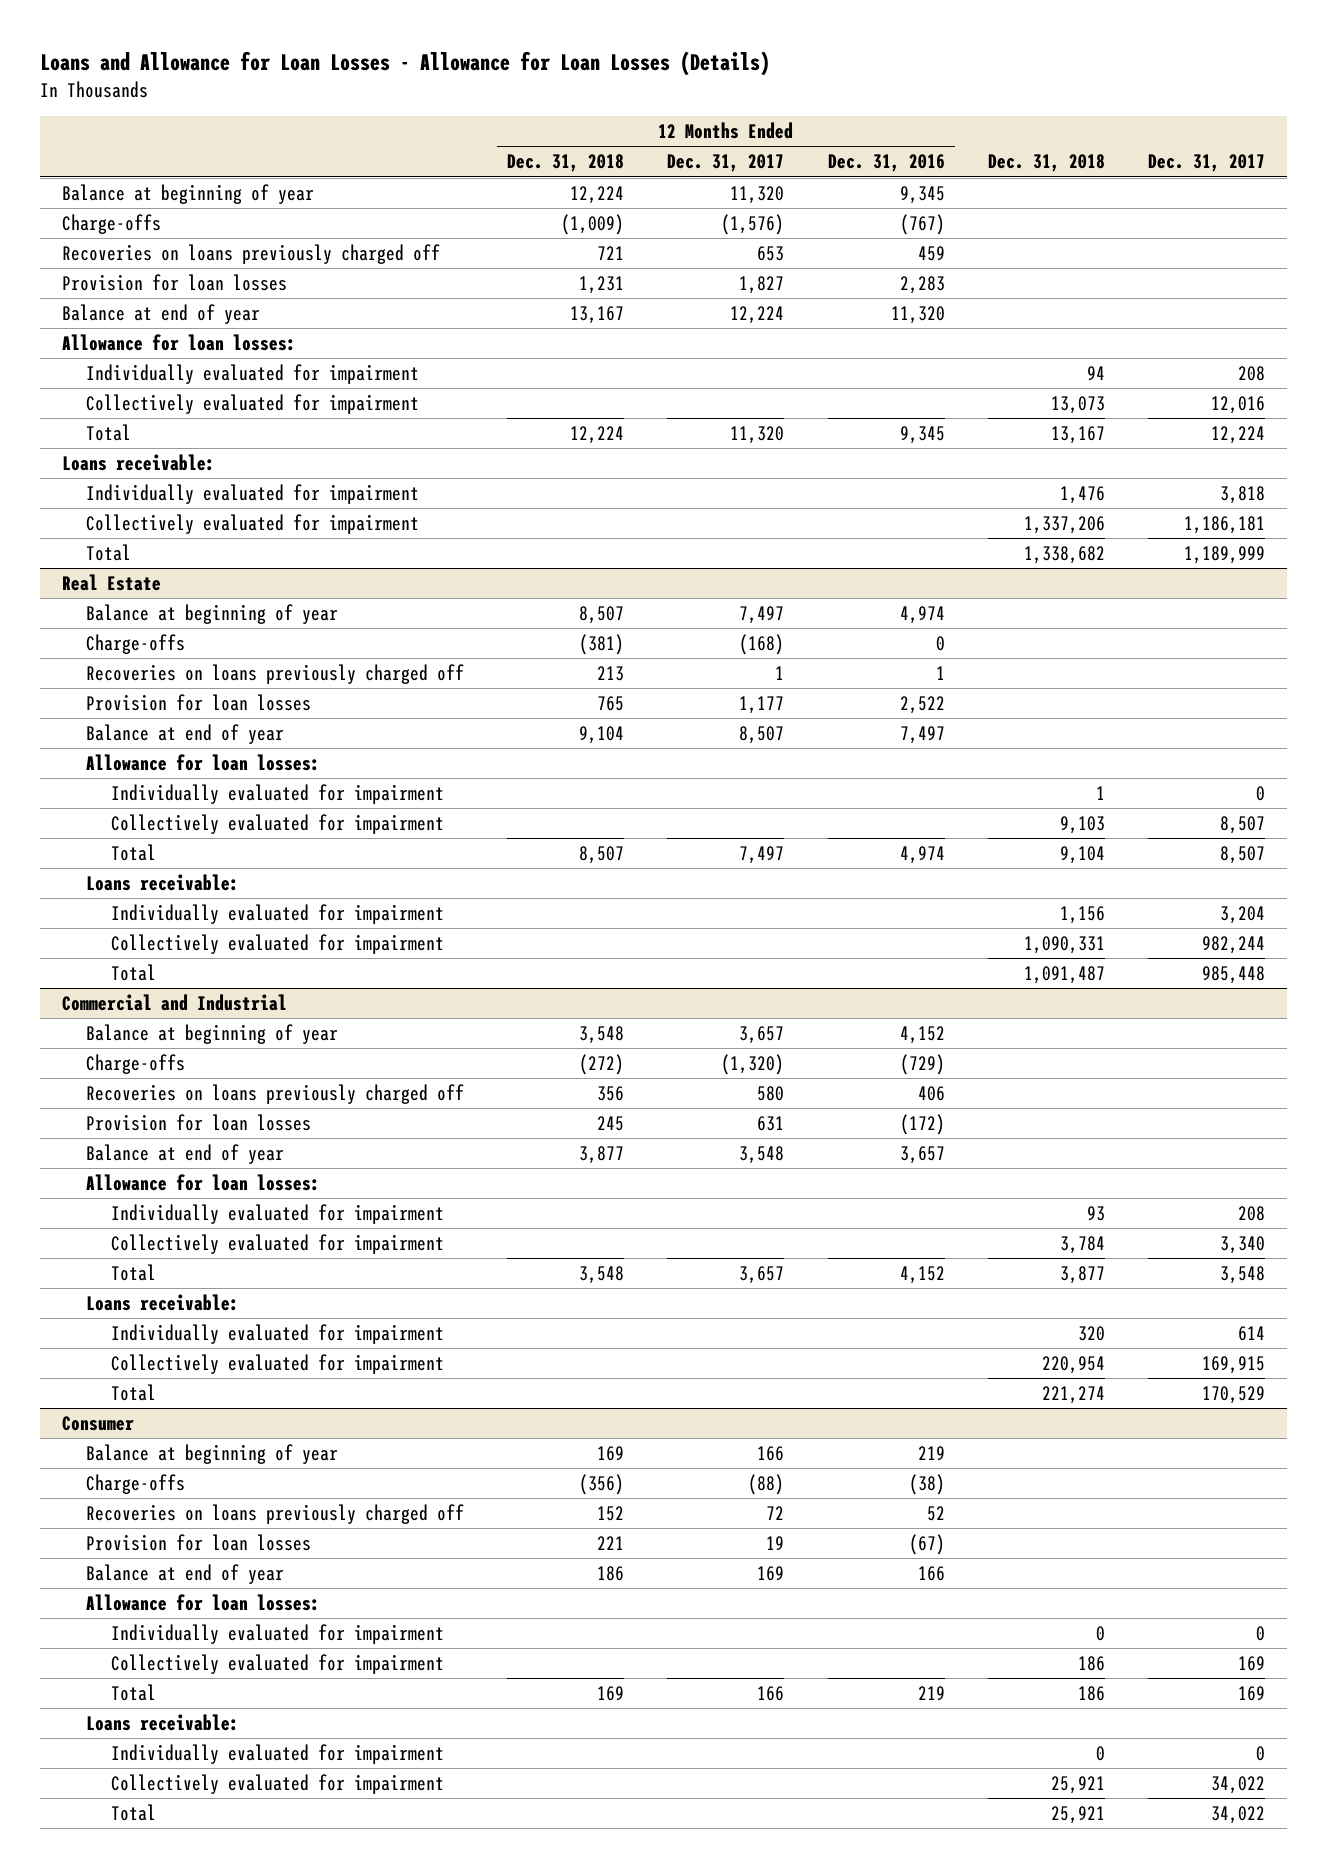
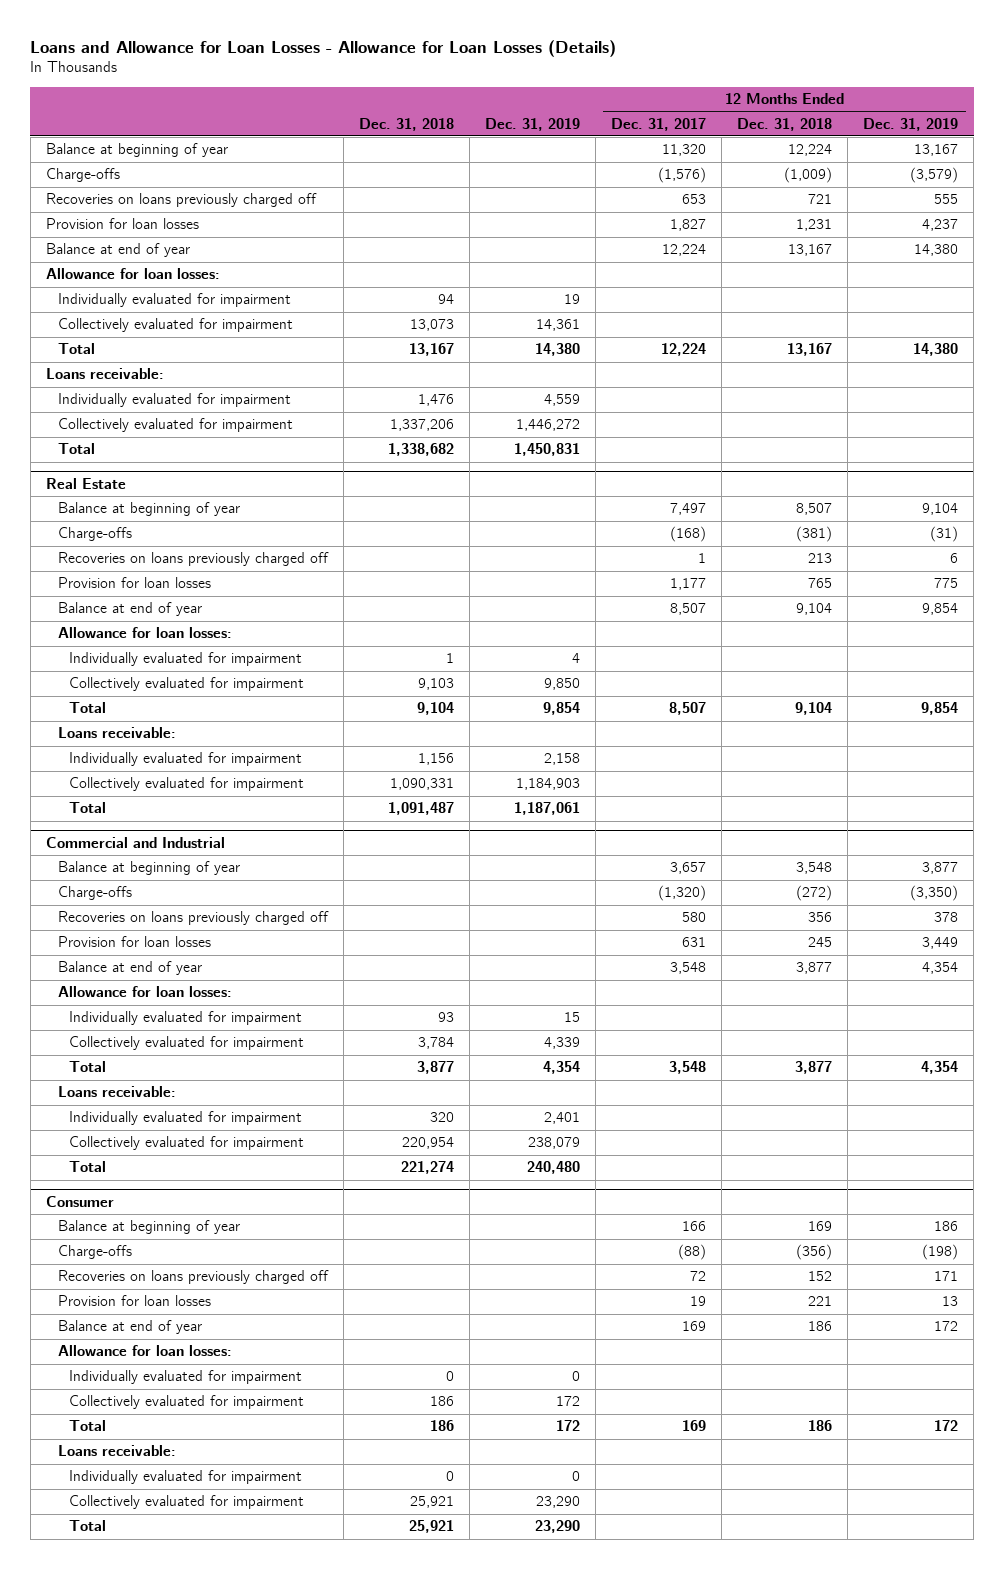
[827,154,945,173] Dec. 31, 2016 -> none
[1147,154,1265,173] Dec. 31, 2017 -> none
none -> [484,117,580,131] Dec. 31, 2019
none -> [863,117,959,131] Dec. 31, 2019
[570,425,625,444] 12,224 -> [787,343,833,357] 13,167
[730,425,785,444] 11,320 -> [661,343,707,357] 12,224
[579,845,625,864] 8,507 -> [795,702,833,716] 9,104
[739,845,785,864] 7,497 -> [669,702,707,716] 8,507
[579,1265,625,1284] 3,548 -> [795,1061,833,1075] 3,877
[739,1265,785,1284] 3,657 -> [669,1061,707,1075] 3,548
[597,1685,625,1701] 169 -> [808,1420,833,1432] 186
[757,1685,785,1701] 166 -> [682,1420,707,1432] 169

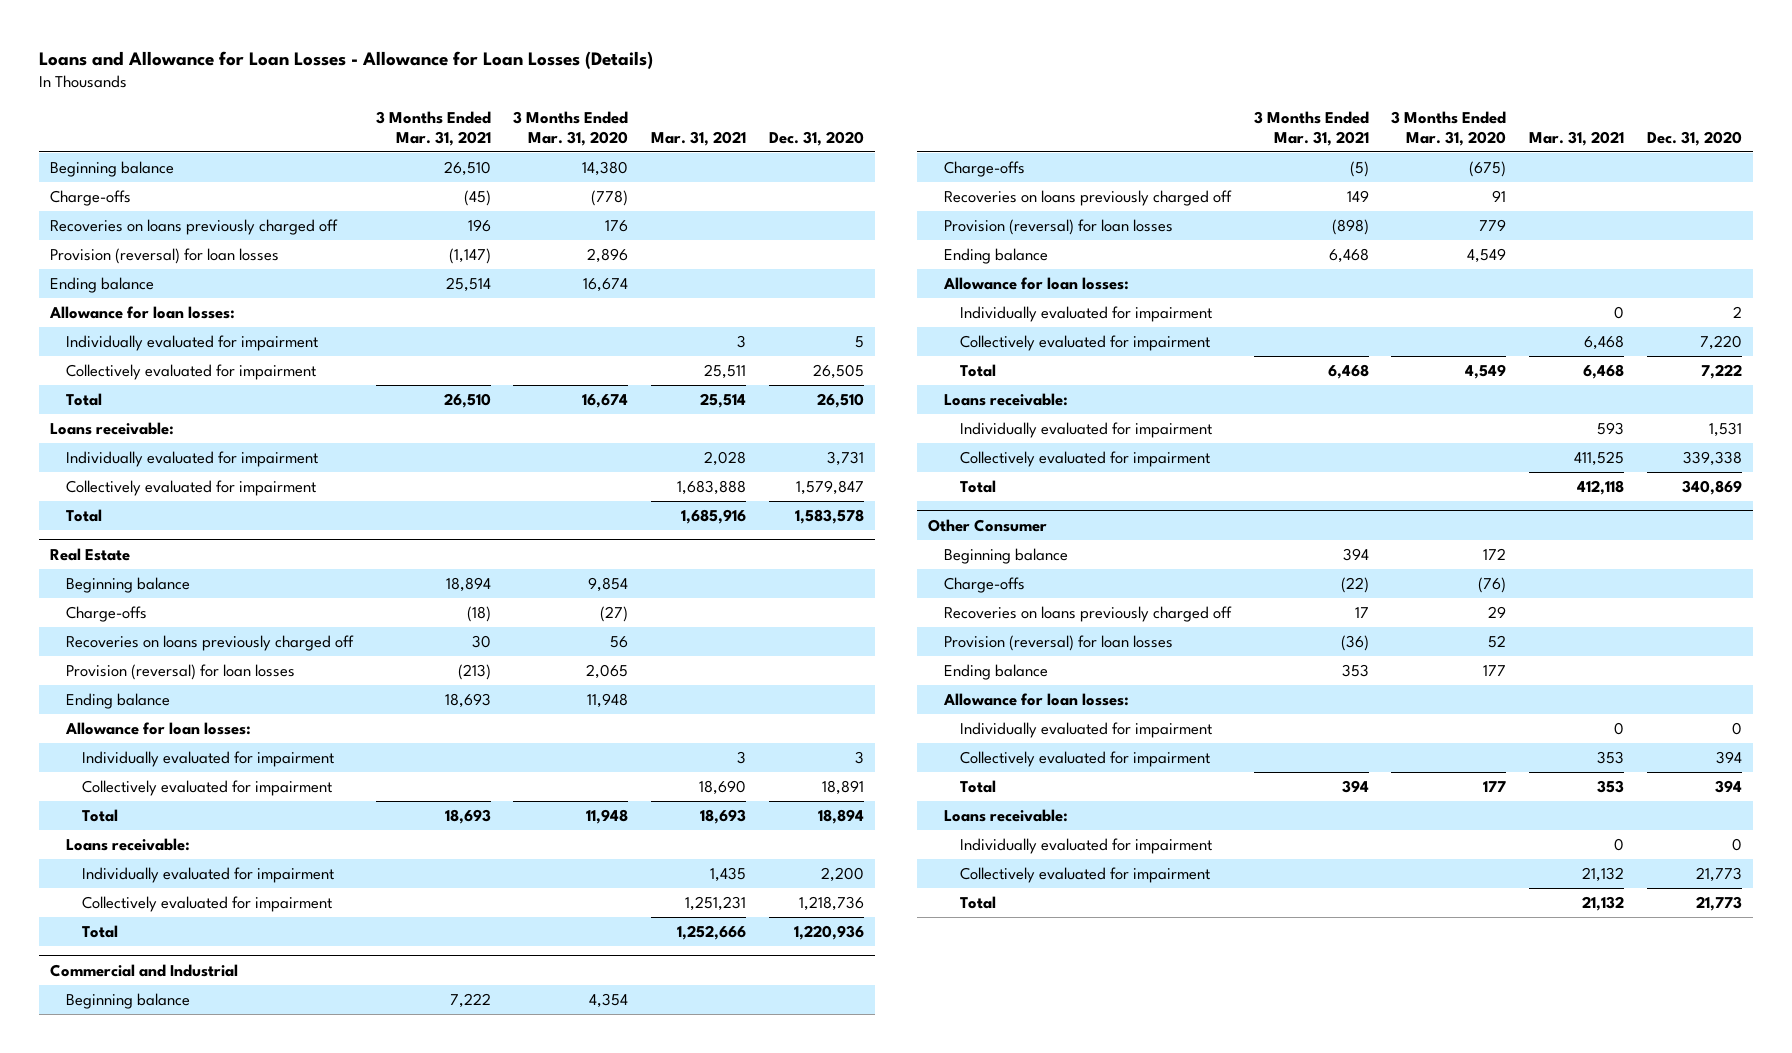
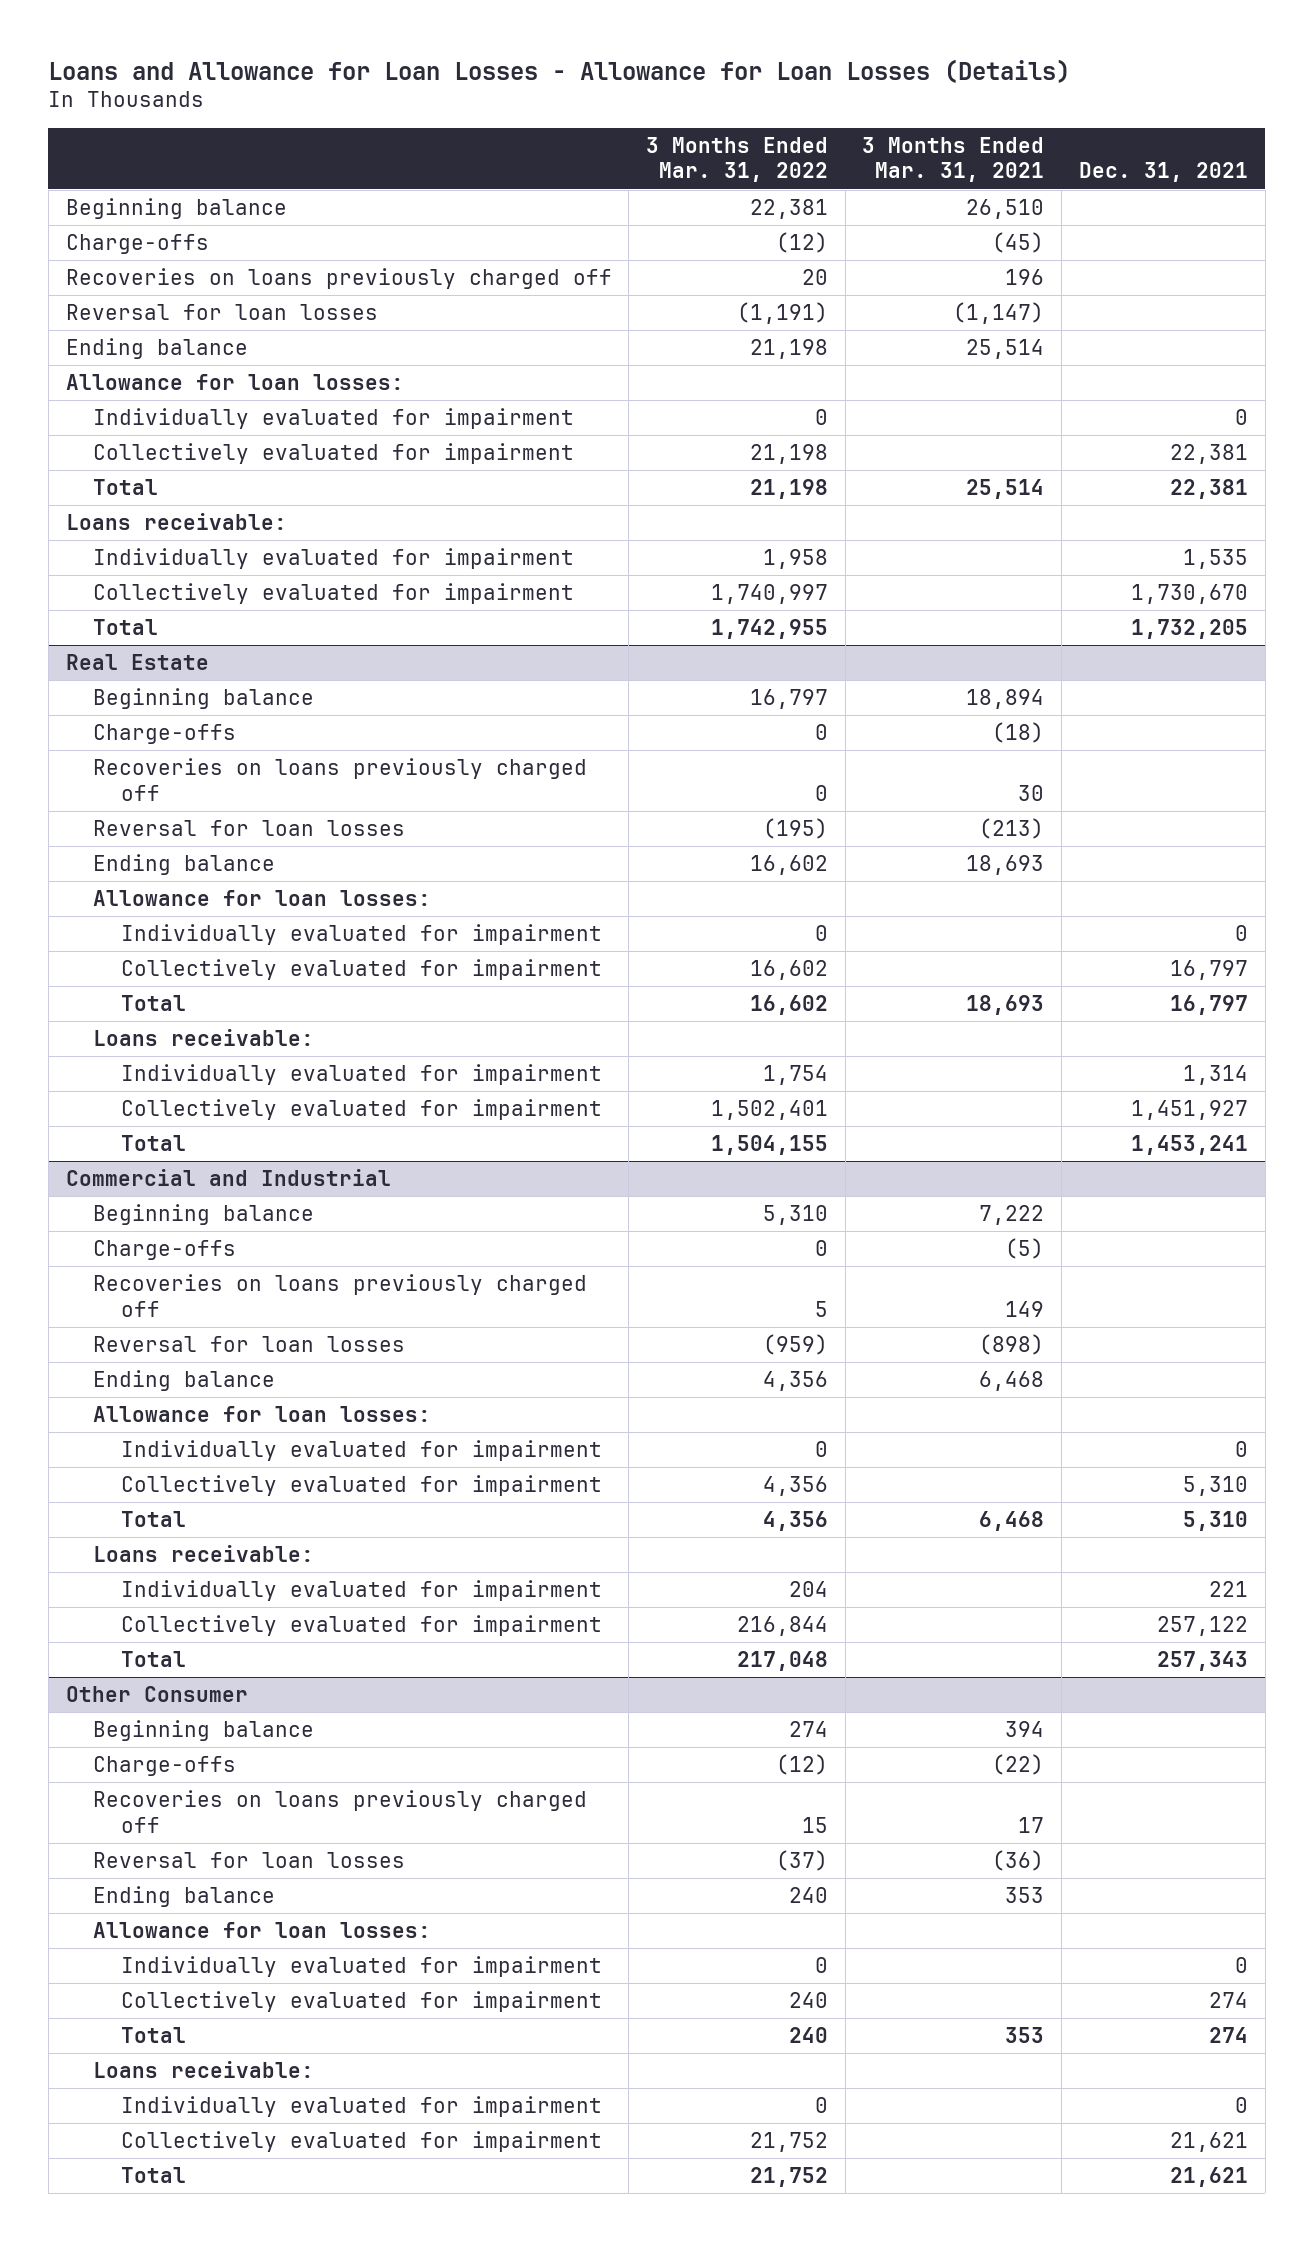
[513,111,629,146] 3 Months Ended Mar. 31, 2020 -> none
[651,130,747,146] Mar. 31, 2021 -> none
[769,130,865,146] Dec. 31, 2020 -> none
none -> [646,136,829,183] 3 Months Ended Mar. 31, 2022
none -> [1078,162,1248,183] Dec. 31, 2021
[50,247,280,264] Provision (reversal) for loan losses -> [65,304,378,321] Reversal for loan losses
[443,392,491,408] 26,510 -> [966,479,1045,500] 25,514
[65,663,295,680] Provision (reversal) for loan losses -> [93,820,406,837] Reversal for loan losses
[943,218,1173,235] Provision (reversal) for loan losses -> [93,1336,406,1353] Reversal for loan losses
[943,634,1173,651] Provision (reversal) for loan losses -> [93,1852,406,1869] Reversal for loan losses
[1341,779,1369,793] 394 -> [1005,2027,1045,2044] 353

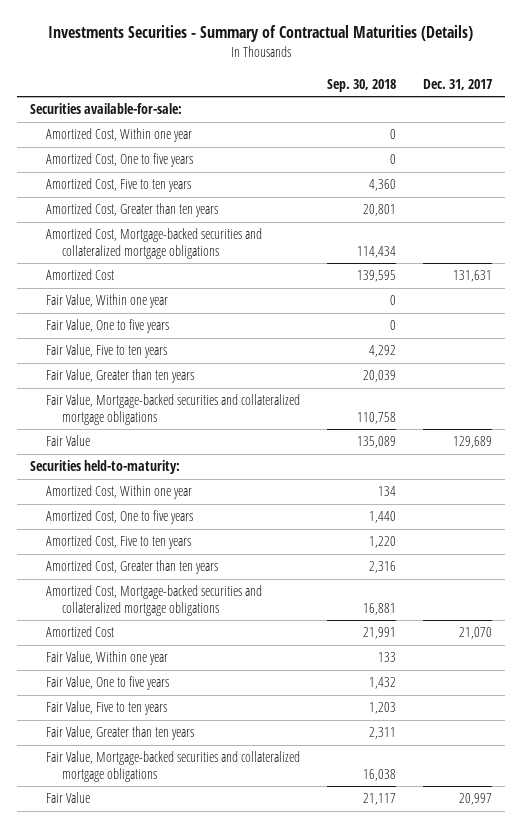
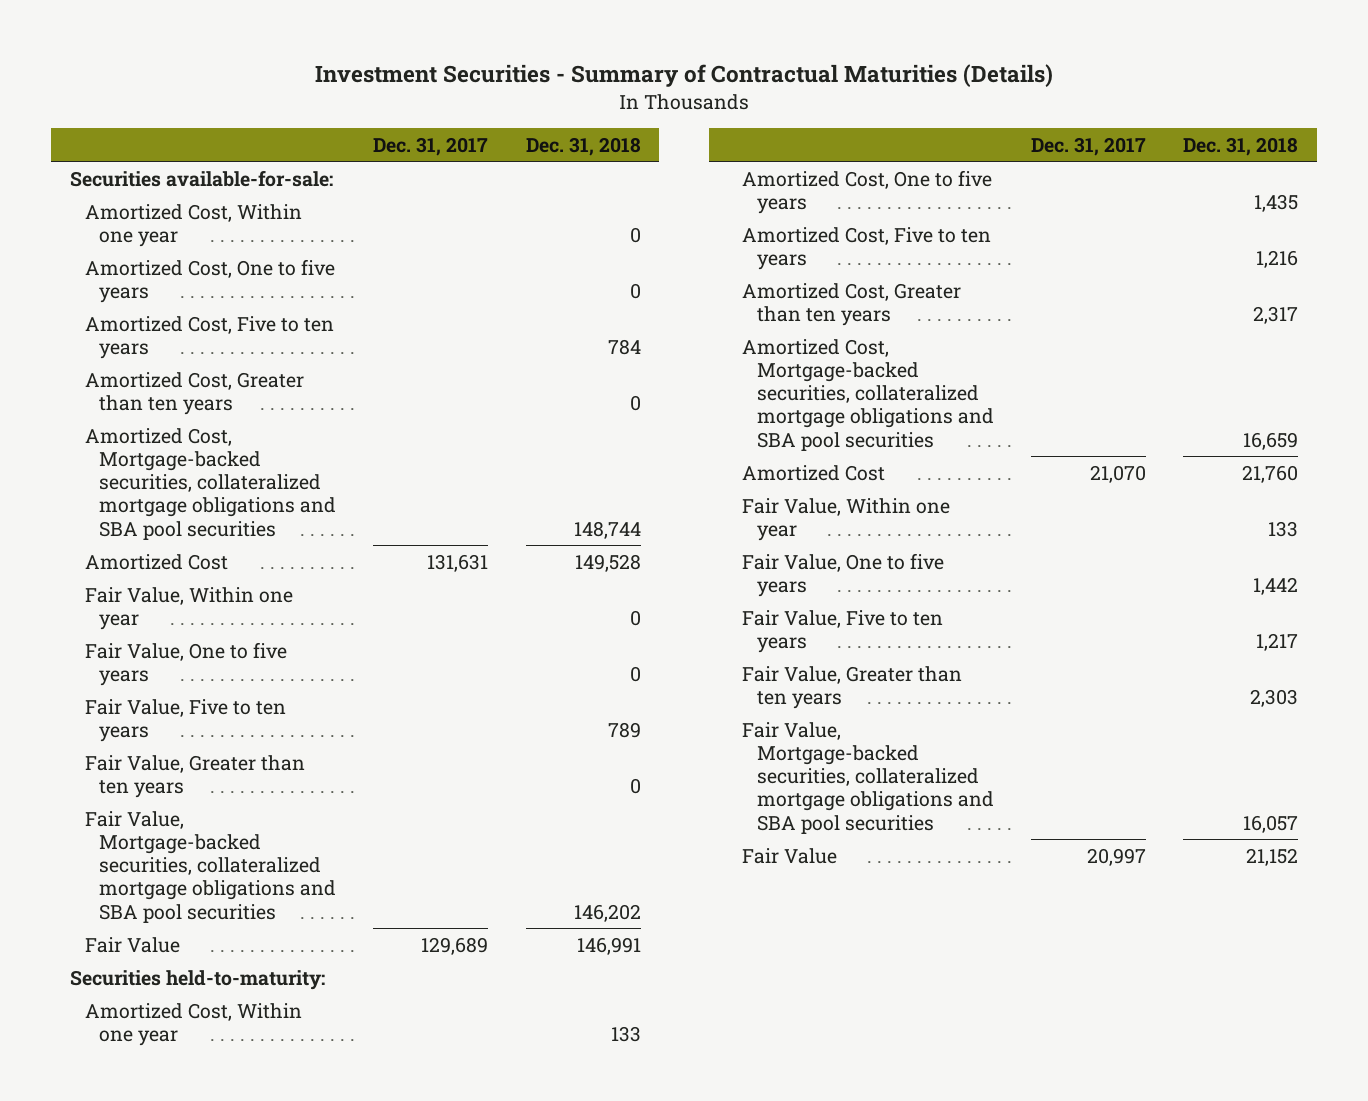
[48,25,474,43] Investments Securities - Summary of Contractual Maturities (Details) -> [315,63,1054,87] Investment Securities - Summary of Contractual Maturities (Details)
[327,78,397,92] Sep. 30, 2018 -> none
none -> [525,137,641,157] Dec. 31, 2018
[46,228,263,259] Amortized Cost, Mortgage-backed securities and collateralized mortgage obligations -> [84,427,337,540] Amortized Cost, Mortgage-backed securities, collateralized mortgage obligations and SBA pool securities
[46,394,301,425] Fair Value, Mortgage-backed securities and collateralized mortgage obligations -> [84,810,337,923] Fair Value, Mortgage-backed securities, collateralized mortgage obligations and SBA pool securities
[46,585,263,616] Amortized Cost, Mortgage-backed securities and collateralized mortgage obligations -> [742,338,994,451] Amortized Cost, Mortgage-backed securities, collateralized mortgage obligations and SBA pool securities
[46,751,301,782] Fair Value, Mortgage-backed securities and collateralized mortgage obligations -> [742,721,994,834] Fair Value, Mortgage-backed securities, collateralized mortgage obligations and SBA pool securities

